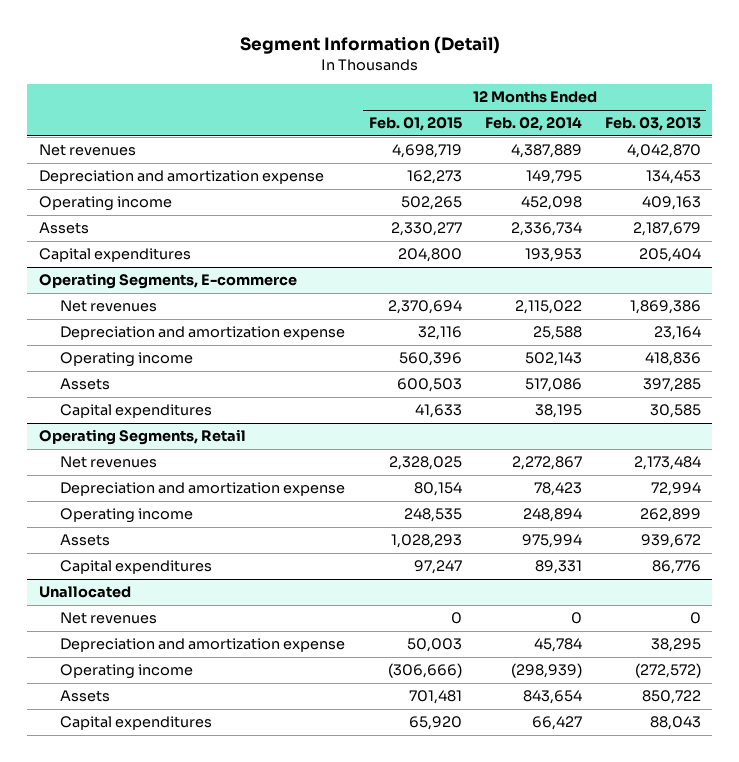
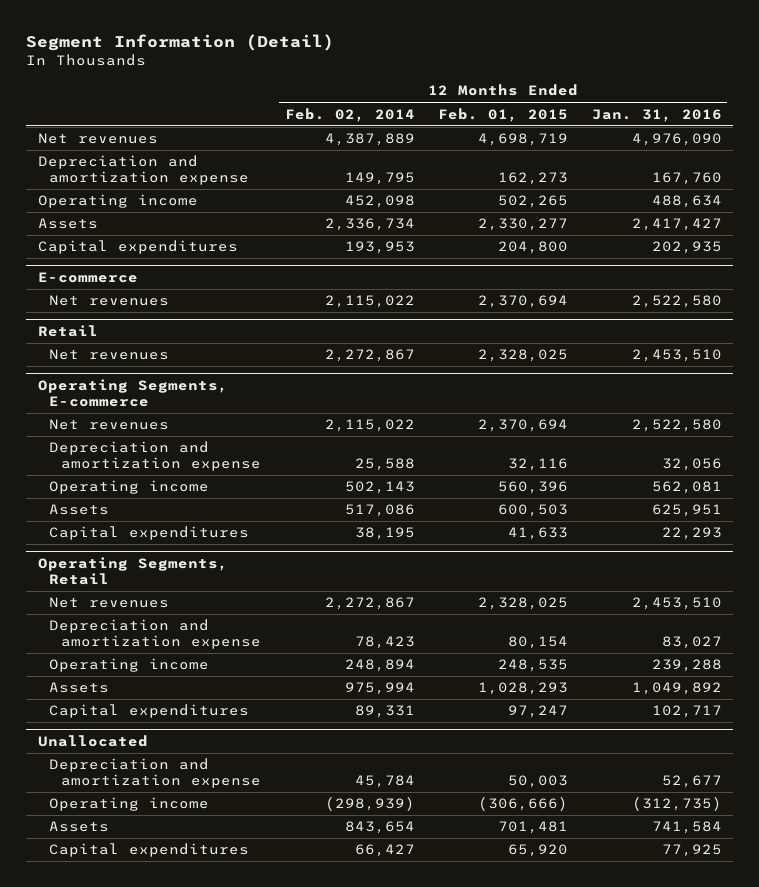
[604,117,701,132] Feb. 03, 2013 -> none
none -> [591,108,722,122] Jan. 31, 2016
none -> [37,272,138,284] E-commerce
none -> [49,295,170,307] Net revenues
none -> [37,325,98,338] Retail
none -> [49,349,170,361] Net revenues
[60,612,158,625] Net revenues -> none

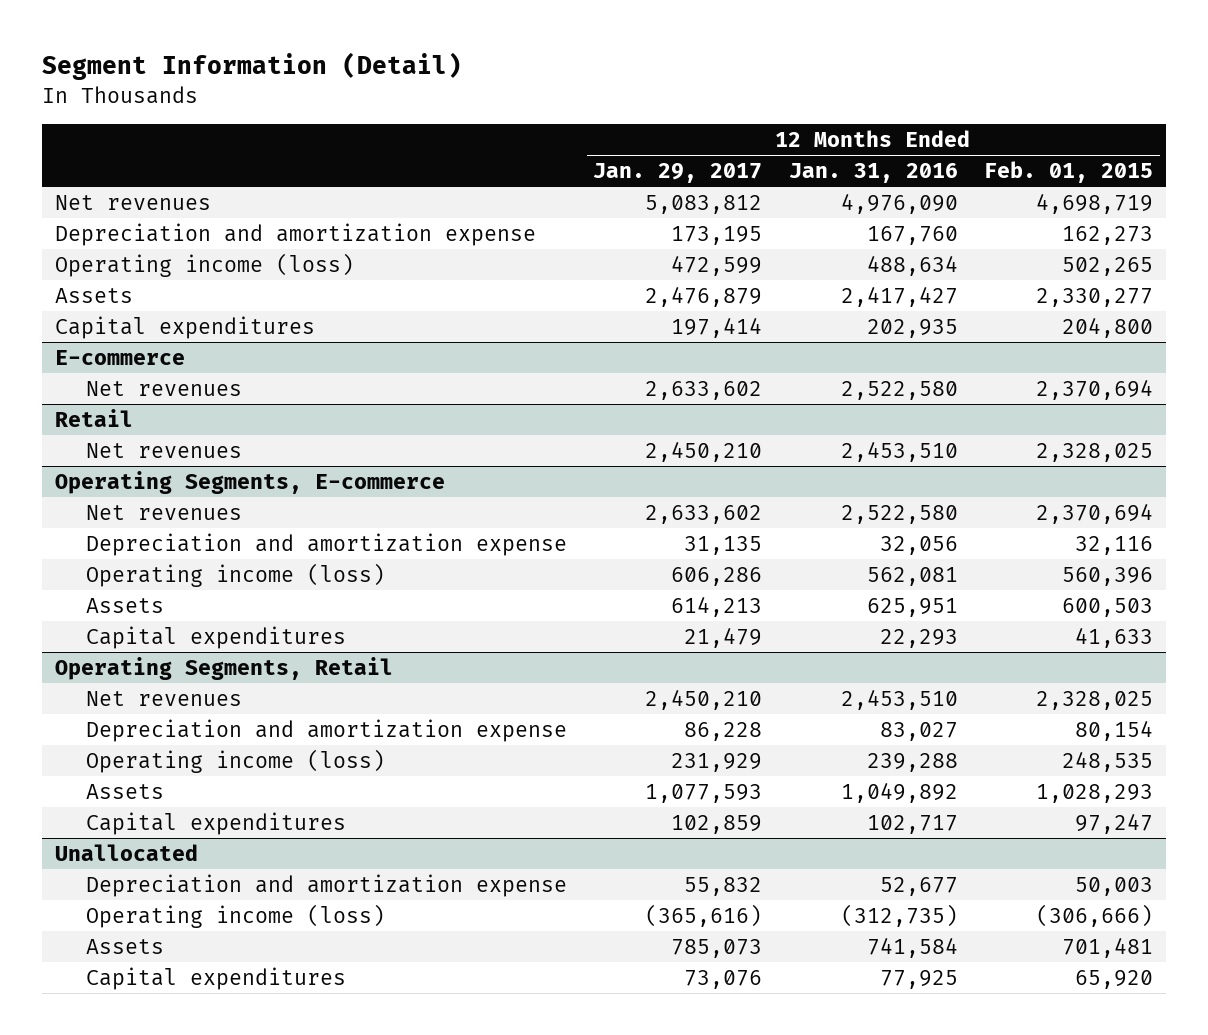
[284,107,415,122] Feb. 02, 2014 -> none
none -> [593,163,763,184] Jan. 29, 2017
[37,194,198,209] Operating income -> [54,253,354,278] Operating income (loss)
[49,480,210,495] Operating income -> [86,563,386,588] Operating income (loss)
[49,658,210,673] Operating income -> [86,749,386,774] Operating income (loss)
[49,797,210,812] Operating income -> [86,904,386,929] Operating income (loss)

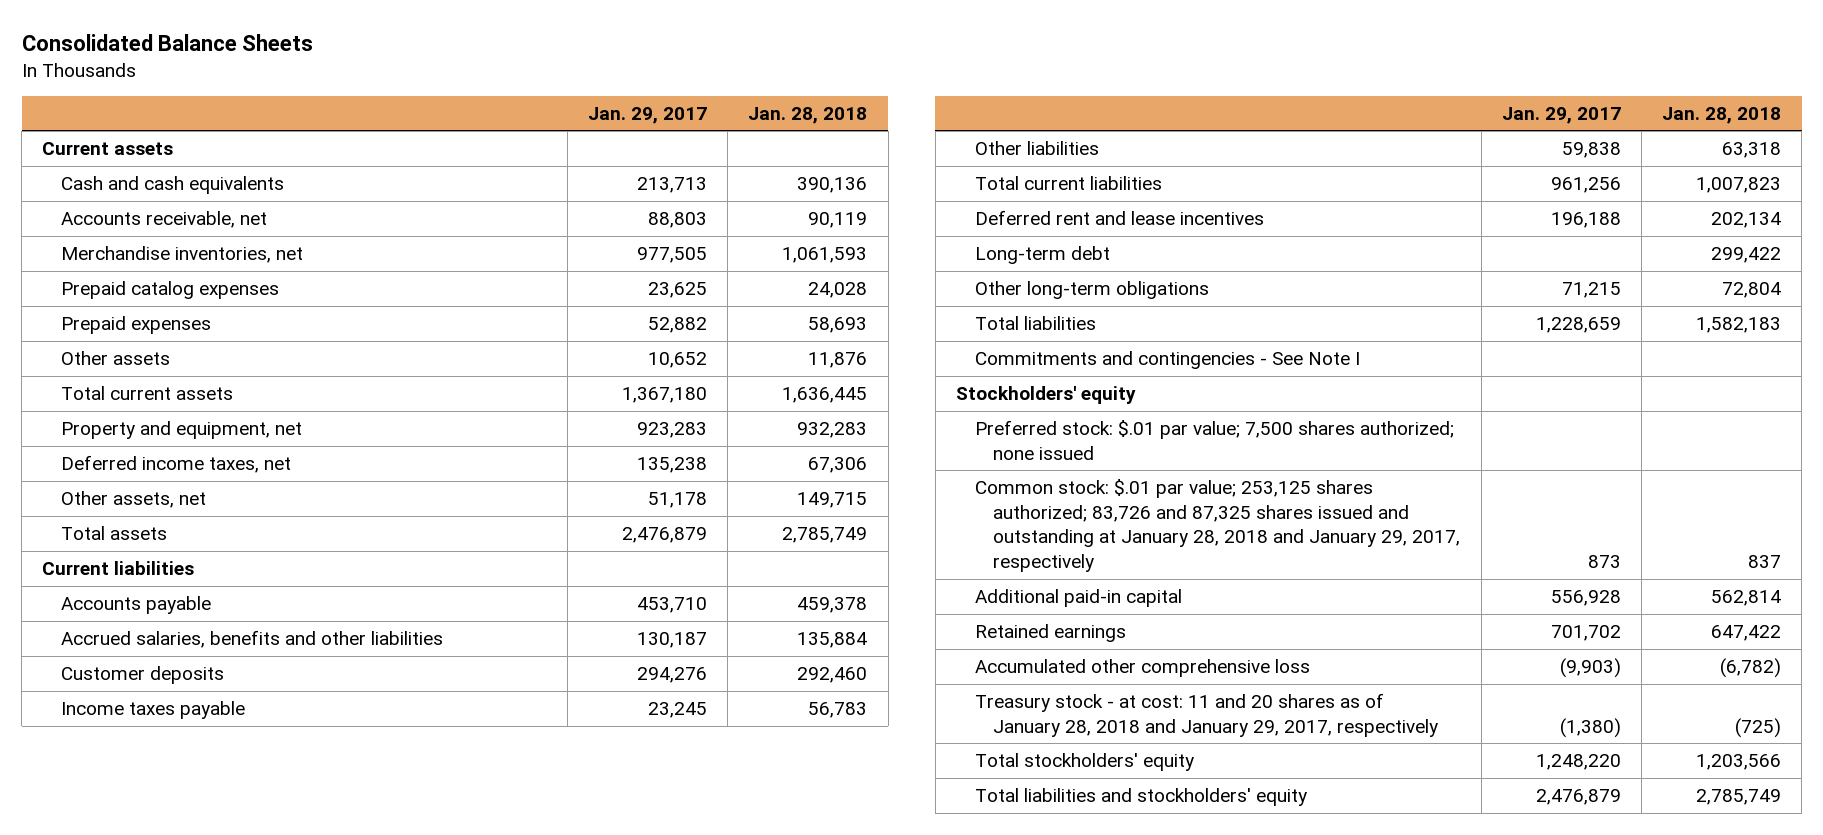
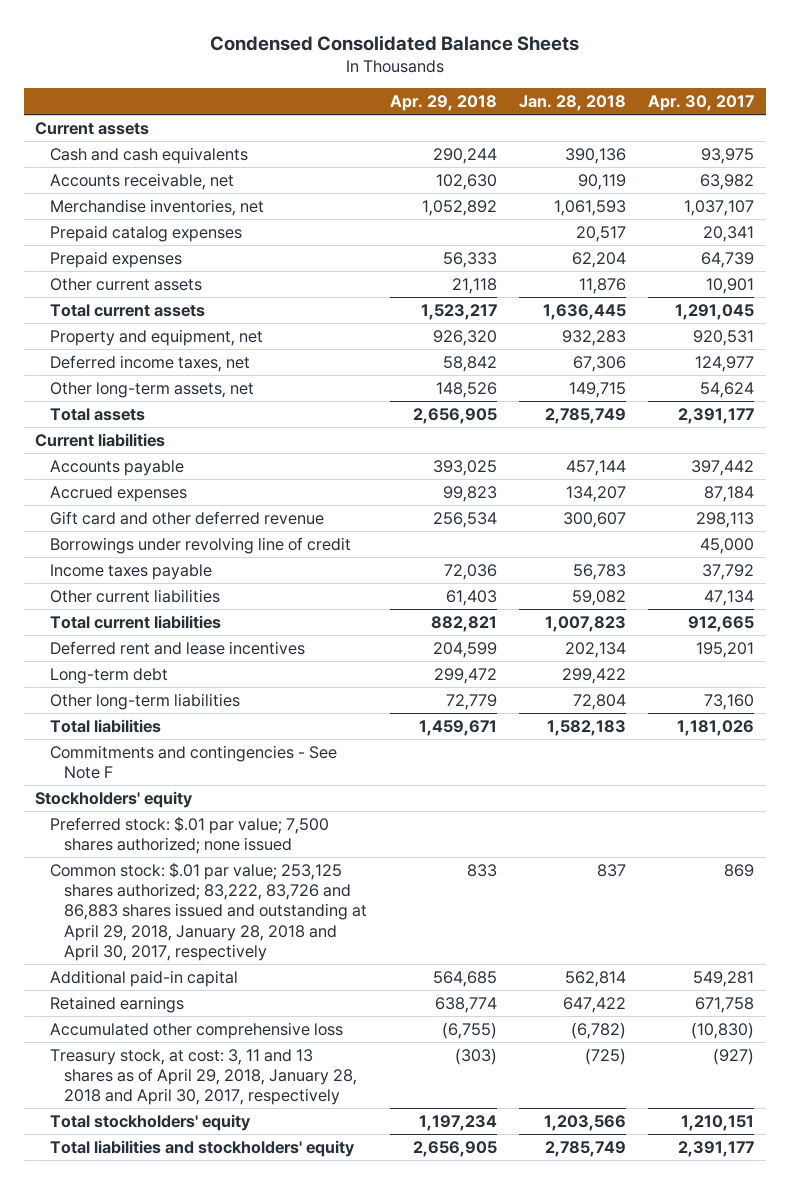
[21,34,313,52] Consolidated Balance Sheets -> [209,34,579,51] Condensed Consolidated Balance Sheets
[588,106,708,124] Jan. 29, 2017 -> none
none -> [389,95,497,112] Apr. 29, 2018
none -> [648,95,755,112] Apr. 30, 2017
[808,282,868,299] 24,028 -> [576,225,627,242] 20,517
[808,317,868,334] 58,693 -> [572,251,627,268] 62,204
[61,351,171,366] Other assets -> [49,277,202,291] Other current assets
[61,491,207,509] Other assets, net -> [49,381,254,398] Other long-term assets, net
[61,630,444,649] Accrued salaries, benefits and other liabilities -> none
[61,666,225,685] Customer deposits -> none
[797,597,868,614] 459,378 -> [566,459,627,476] 457,144
none -> [49,485,187,502] Accrued expenses
none -> [49,510,324,525] Gift card and other deferred revenue
none -> [49,536,351,554] Borrowings under revolving line of credit
[974,141,1099,156] Other liabilities -> [49,588,220,603] Other current liabilities
[1721,142,1781,159] 63,318 -> [572,589,627,606] 59,082
[974,281,1209,300] Other long-term obligations -> [49,692,240,710] Other long-term liabilities
[974,351,1360,370] Commitments and contingencies - See Note I -> [49,744,337,780] Commitments and contingencies - See Note F
[974,479,1461,572] Common stock: $.01 par value; 253,125 shares authorized; 83,726 and 87,325 shares issued and outstanding at January 28, 2018 and January 29, 2017, respectively -> [49,861,368,961] Common stock: $.01 par value; 253,125 shares authorized; 83,222, 83,726 and 86,883 shares issued and outstanding at April 29, 2018, January 28, 2018 and April 30, 2017, respectively
[974,693,1439,737] Treasury stock - at cost: 11 and 20 shares as of January 28, 2018 and January 29, 2017, respectively -> [49,1048,358,1106] Treasury stock, at cost: 3, 11 and 13 shares as of April 29, 2018, January 28, 2018 and April 30, 2017, respectively

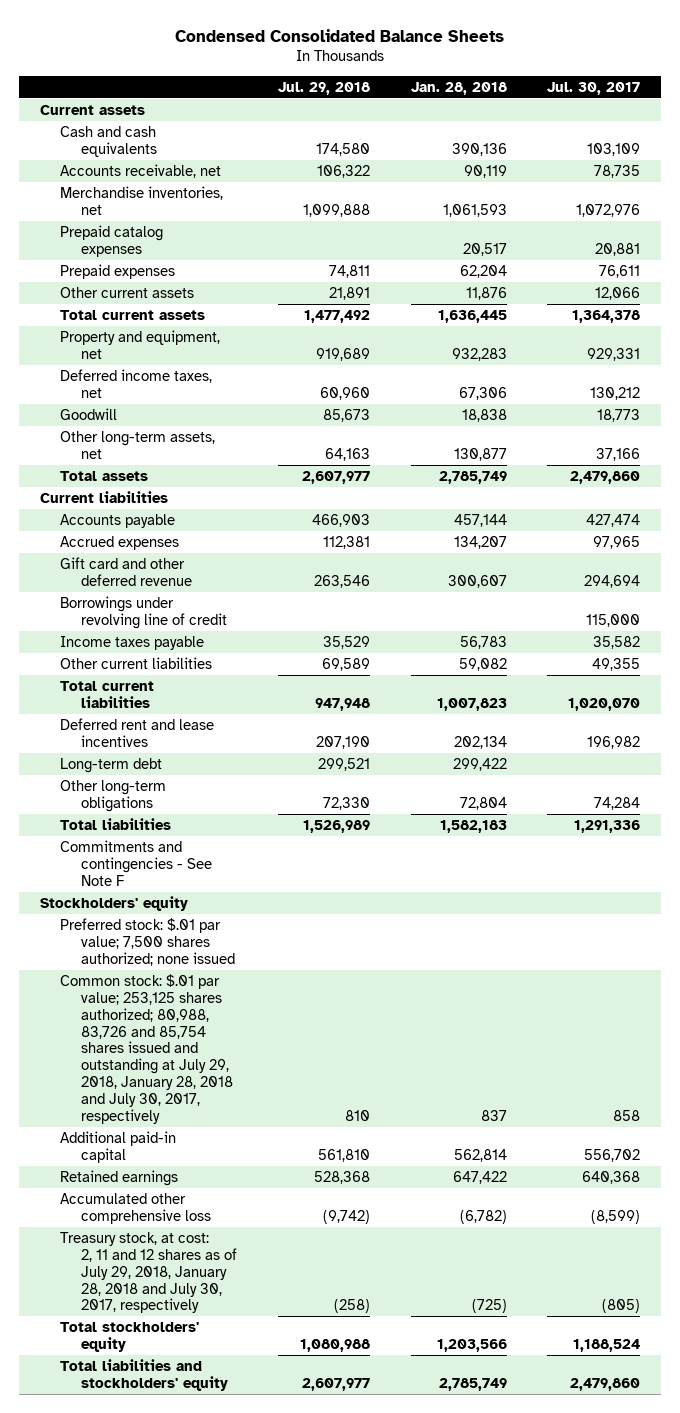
[389,95,497,112] Apr. 29, 2018 -> none
[648,95,755,112] Apr. 30, 2017 -> none
none -> [277,81,370,95] Jul. 29, 2018
none -> [547,81,641,95] Jul. 30, 2017
none -> [60,407,118,420] Goodwill
[569,381,627,398] 149,715 -> [453,447,507,461] 130,877
[49,692,240,710] Other long-term liabilities -> [60,779,167,812] Other long-term obligations
[49,861,368,961] Common stock: $.01 par value; 253,125 shares authorized; 83,222, 83,726 and 86,883 shares issued and outstanding at April 29, 2018, January 28, 2018 and April 30, 2017, respectively -> [60,973,233,1124] Common stock: $.01 par value; 253,125 shares authorized; 80,988, 83,726 and 85,754 shares issued and outstanding at July 29, 2018, January 28, 2018 and July 30, 2017, respectively
[49,1048,358,1106] Treasury stock, at cost: 3, 11 and 13 shares as of April 29, 2018, January 28, 2018 and April 30, 2017, respectively -> [60,1231,237,1314] Treasury stock, at cost: 2, 11 and 12 shares as of July 29, 2018, January 28, 2018 and July 30, 2017, respectively

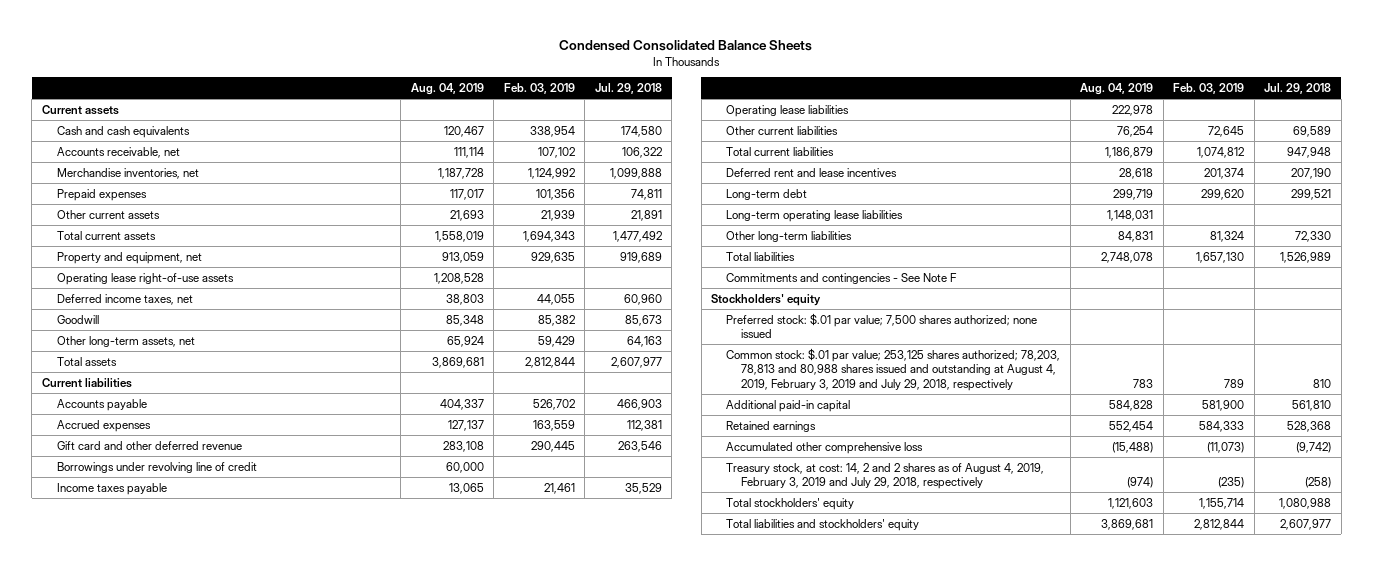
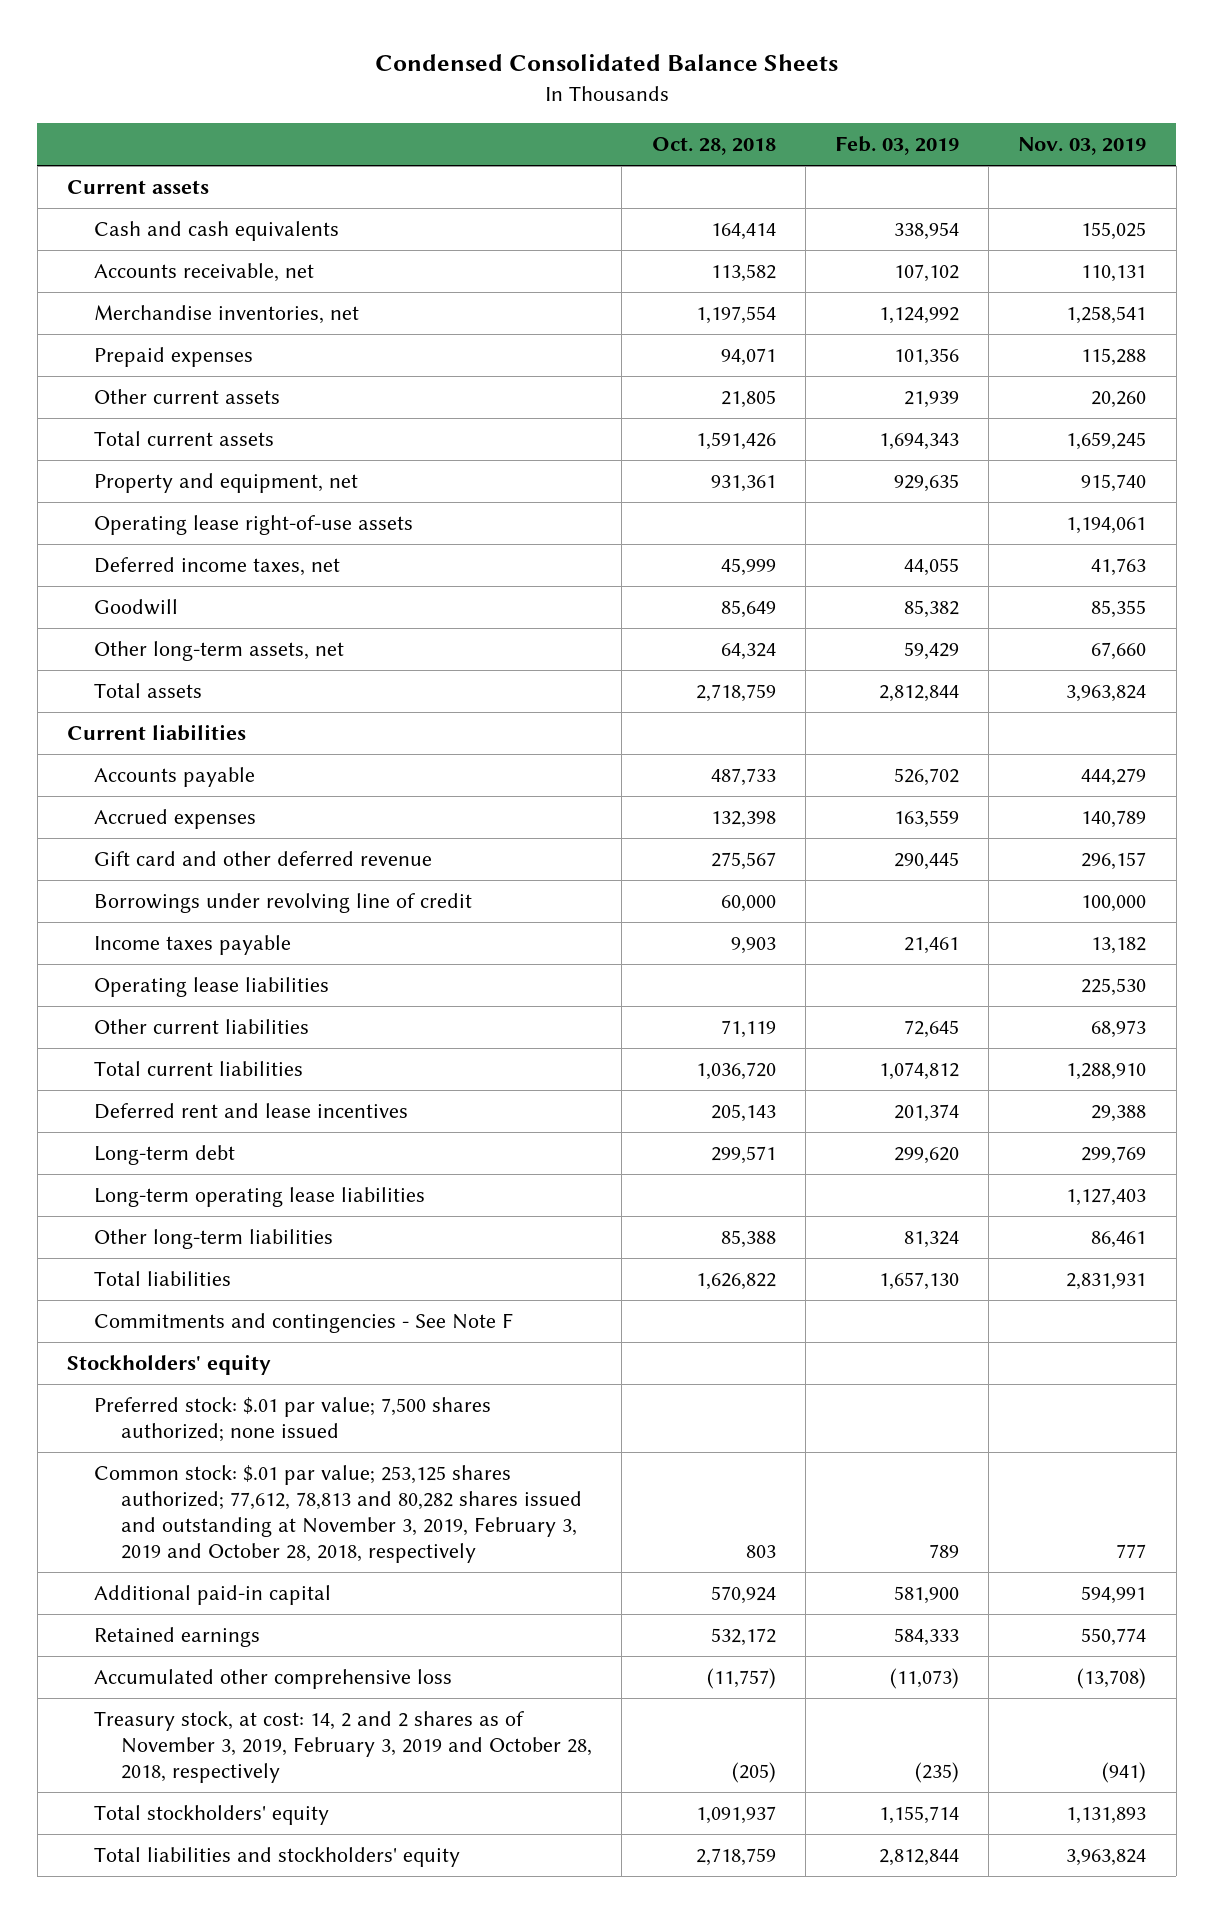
[410,83,484,96] Aug. 04, 2019 -> none
[594,83,662,95] Jul. 29, 2018 -> none
none -> [651,137,776,156] Oct. 28, 2018
none -> [1018,137,1147,156] Nov. 03, 2019
[726,347,1061,391] Common stock: $.01 par value; 253,125 shares authorized; 78,203, 78,813 and 80,988 shares issued and outstanding at August 4, 2019, February 3, 2019 and July 29, 2018, respectively -> [94,1465,583,1564] Common stock: $.01 par value; 253,125 shares authorized; 77,612, 78,813 and 80,282 shares issued and outstanding at November 3, 2019, February 3, 2019 and October 28, 2018, respectively
[726,462,1045,490] Treasury stock, at cost: 14, 2 and 2 shares as of August 4, 2019, February 3, 2019 and July 29, 2018, respectively -> [94,1711,593,1784] Treasury stock, at cost: 14, 2 and 2 shares as of November 3, 2019, February 3, 2019 and October 28, 2018, respectively

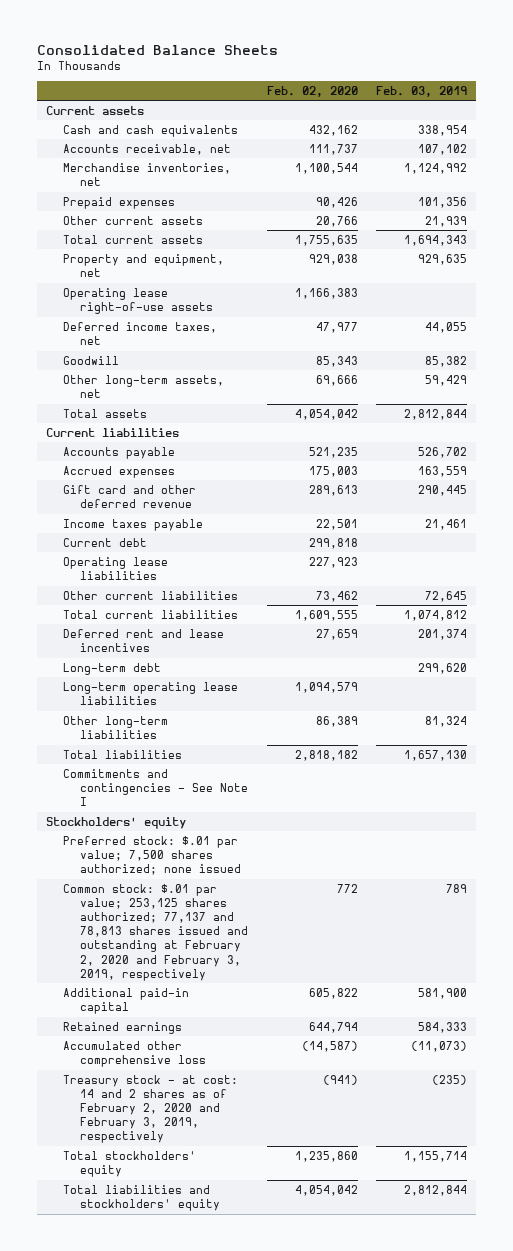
[374,54,838,72] Condensed Consolidated Balance Sheets -> [37,44,279,55] Consolidated Balance Sheets
[651,137,776,156] Oct. 28, 2018 -> none
[1018,137,1147,156] Nov. 03, 2019 -> none
none -> [266,85,358,97] Feb. 02, 2020
[94,893,473,914] Borrowings under revolving line of credit -> none
none -> [63,537,148,547] Current debt
[94,1313,514,1334] Commitments and contingencies - See Note F -> [63,768,249,807] Commitments and contingencies - See Note I
[94,1465,583,1564] Common stock: $.01 par value; 253,125 shares authorized; 77,612, 78,813 and 80,282 shares issued and outstanding at November 3, 2019, February 3, 2019 and October 28, 2018, respectively -> [63,883,249,981] Common stock: $.01 par value; 253,125 shares authorized; 77,137 and 78,813 shares issued and outstanding at February 2, 2020 and February 3, 2019, respectively
[94,1711,593,1784] Treasury stock, at cost: 14, 2 and 2 shares as of November 3, 2019, February 3, 2019 and October 28, 2018, respectively -> [63,1074,239,1144] Treasury stock - at cost: 14 and 2 shares as of February 2, 2020 and February 3, 2019, respectively

